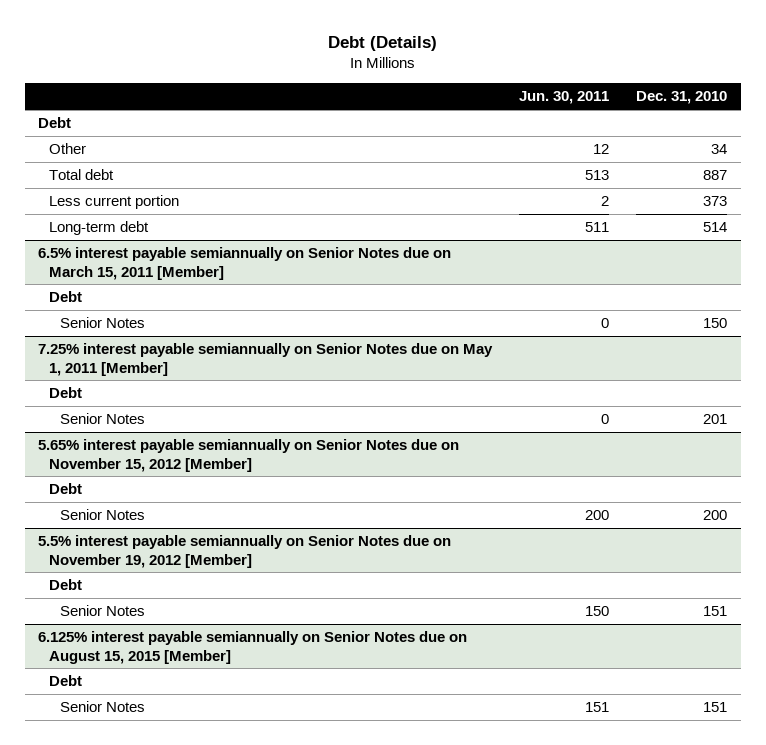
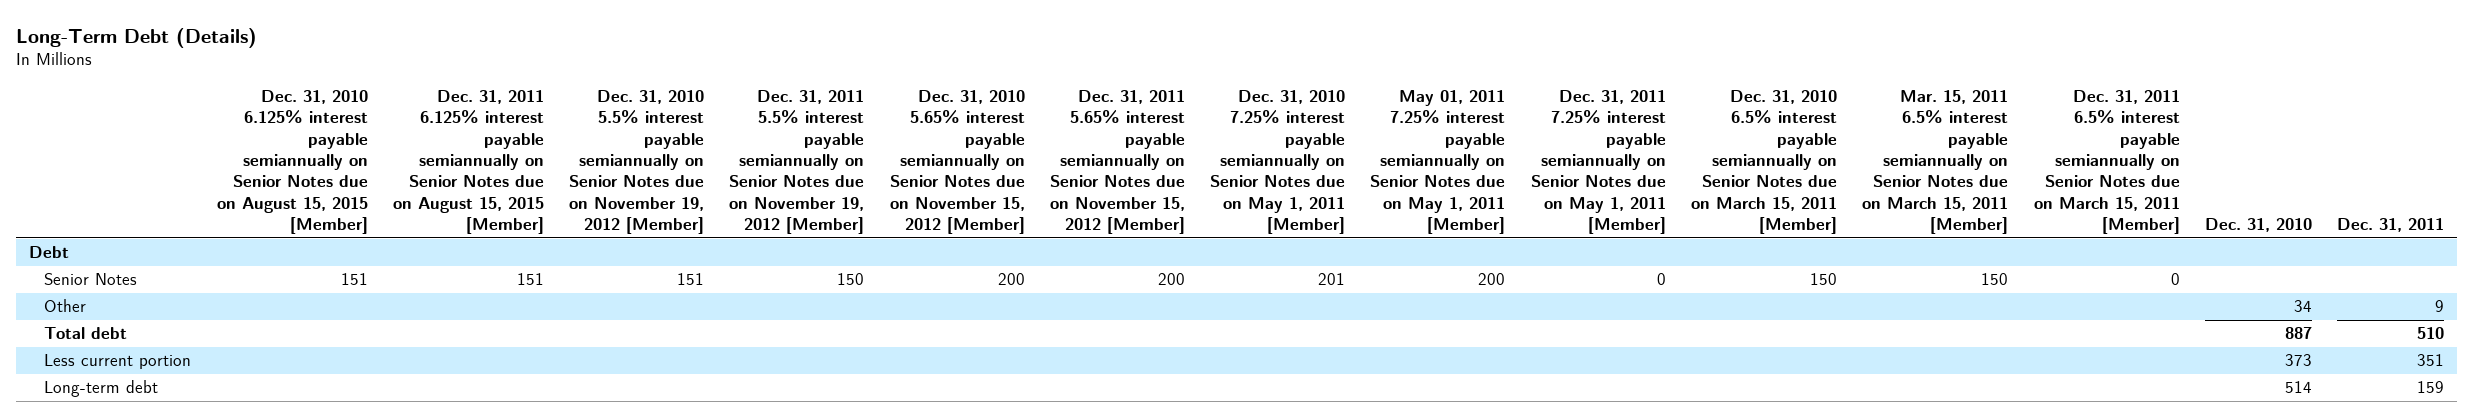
[327,36,437,52] Debt (Details) -> [16,27,258,48] Long-Term Debt (Details)
[519,91,610,105] Jun. 30, 2011 -> none
none -> [216,89,368,235] Dec. 31, 2010 6.125% interest payable semiannually on Senior Notes due on August 15, 2015 [Member]
none -> [392,89,544,235] Dec. 31, 2011 6.125% interest payable semiannually on Senior Notes due on August 15, 2015 [Member]
none -> [569,89,705,235] Dec. 31, 2010 5.5% interest payable semiannually on Senior Notes due on November 19, 2012 [Member]
none -> [729,89,865,235] Dec. 31, 2011 5.5% interest payable semiannually on Senior Notes due on November 19, 2012 [Member]
none -> [889,89,1025,235] Dec. 31, 2010 5.65% interest payable semiannually on Senior Notes due on November 15, 2012 [Member]
none -> [1049,89,1185,235] Dec. 31, 2011 5.65% interest payable semiannually on Senior Notes due on November 15, 2012 [Member]
none -> [1210,89,1346,235] Dec. 31, 2010 7.25% interest payable semiannually on Senior Notes due on May 1, 2011 [Member]
none -> [1370,89,1506,235] May 01, 2011 7.25% interest payable semiannually on Senior Notes due on May 1, 2011 [Member]
none -> [1530,89,1666,235] Dec. 31, 2011 7.25% interest payable semiannually on Senior Notes due on May 1, 2011 [Member]
none -> [1691,89,1838,235] Dec. 31, 2010 6.5% interest payable semiannually on Senior Notes due on March 15, 2011 [Member]
none -> [1862,89,2009,235] Mar. 15, 2011 6.5% interest payable semiannually on Senior Notes due on March 15, 2011 [Member]
none -> [2033,89,2180,235] Dec. 31, 2011 6.5% interest payable semiannually on Senior Notes due on March 15, 2011 [Member]
none -> [2337,218,2445,233] Dec. 31, 2011
none -> [44,273,138,286] Senior Notes
[38,247,452,280] 6.5% interest payable semiannually on Senior Notes due on March 15, 2011 [Member] -> none
[49,291,83,303] Debt -> none
[59,317,145,329] Senior Notes -> none
[38,343,494,376] 7.25% interest payable semiannually on Senior Notes due on May 1, 2011 [Member] -> none
[49,387,83,399] Debt -> none
[59,413,145,425] Senior Notes -> none
[38,439,460,472] 5.65% interest payable semiannually on Senior Notes due on November 15, 2012 [Member] -> none
[49,483,83,495] Debt -> none
[59,509,145,521] Senior Notes -> none
[38,535,452,568] 5.5% interest payable semiannually on Senior Notes due on November 19, 2012 [Member] -> none
[49,579,83,591] Debt -> none
[59,605,145,617] Senior Notes -> none
[38,631,468,664] 6.125% interest payable semiannually on Senior Notes due on August 15, 2015 [Member] -> none
[49,675,83,687] Debt -> none
[59,701,145,713] Senior Notes -> none

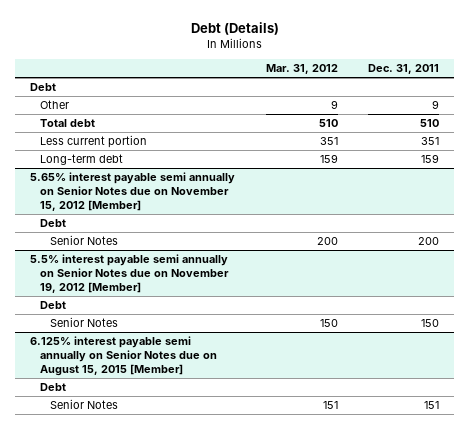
[16,27,258,48] Long-Term Debt (Details) -> [190,21,279,35] Debt (Details)
[216,89,368,235] Dec. 31, 2010 6.125% interest payable semiannually on Senior Notes due on August 15, 2015 [Member] -> none
[392,89,544,235] Dec. 31, 2011 6.125% interest payable semiannually on Senior Notes due on August 15, 2015 [Member] -> none
[569,89,705,235] Dec. 31, 2010 5.5% interest payable semiannually on Senior Notes due on November 19, 2012 [Member] -> none
[729,89,865,235] Dec. 31, 2011 5.5% interest payable semiannually on Senior Notes due on November 19, 2012 [Member] -> none
[889,89,1025,235] Dec. 31, 2010 5.65% interest payable semiannually on Senior Notes due on November 15, 2012 [Member] -> none
[1049,89,1185,235] Dec. 31, 2011 5.65% interest payable semiannually on Senior Notes due on November 15, 2012 [Member] -> none
[1210,89,1346,235] Dec. 31, 2010 7.25% interest payable semiannually on Senior Notes due on May 1, 2011 [Member] -> none
[1370,89,1506,235] May 01, 2011 7.25% interest payable semiannually on Senior Notes due on May 1, 2011 [Member] -> none
[1530,89,1666,235] Dec. 31, 2011 7.25% interest payable semiannually on Senior Notes due on May 1, 2011 [Member] -> none
[1691,89,1838,235] Dec. 31, 2010 6.5% interest payable semiannually on Senior Notes due on March 15, 2011 [Member] -> none
[1862,89,2009,235] Mar. 15, 2011 6.5% interest payable semiannually on Senior Notes due on March 15, 2011 [Member] -> none
[2033,89,2180,235] Dec. 31, 2011 6.5% interest payable semiannually on Senior Notes due on March 15, 2011 [Member] -> none
[2204,218,2312,233] Dec. 31, 2010 -> none
none -> [265,64,338,75] Mar. 31, 2012
[44,273,138,286] Senior Notes -> none
none -> [30,172,236,212] 5.65% interest payable semi annually on Senior Notes due on November 15, 2012 [Member]
none -> [40,219,67,228] Debt
none -> [50,235,119,246] Senior Notes
none -> [30,254,230,294] 5.5% interest payable semi annually on Senior Notes due on November 19, 2012 [Member]
none -> [40,301,67,310] Debt
none -> [50,317,119,328] Senior Notes
none -> [30,336,218,377] 6.125% interest payable semi annually on Senior Notes due on August 15, 2015 [Member]
none -> [40,383,67,392] Debt
none -> [50,399,119,410] Senior Notes

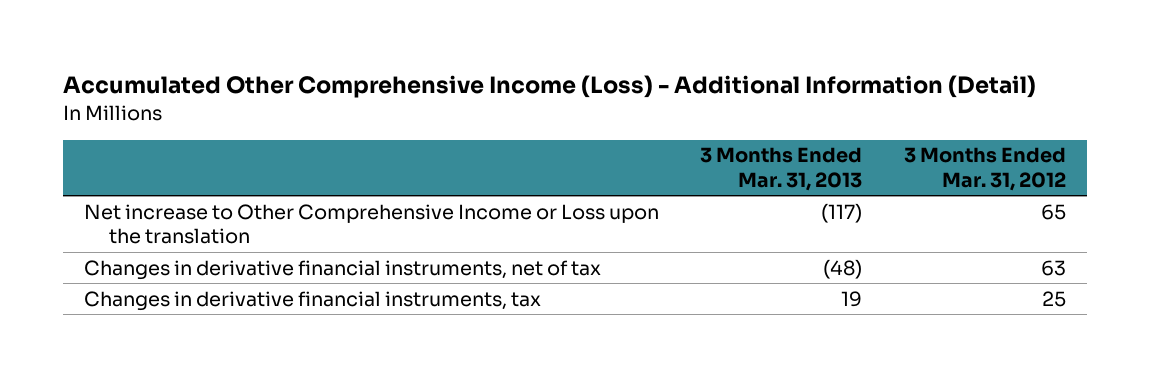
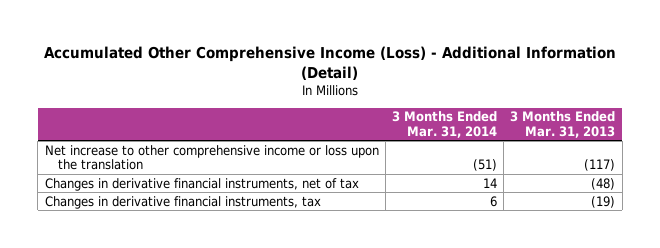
[904,147,1067,192] 3 Months Ended Mar. 31, 2012 -> none
none -> [392,111,498,139] 3 Months Ended Mar. 31, 2014
[83,203,659,245] Net increase to Other Comprehensive Income or Loss upon the translation -> [44,144,379,171] Net increase to other comprehensive income or loss upon the translation
[841,290,863,307] 19 -> [591,195,616,208] (19)

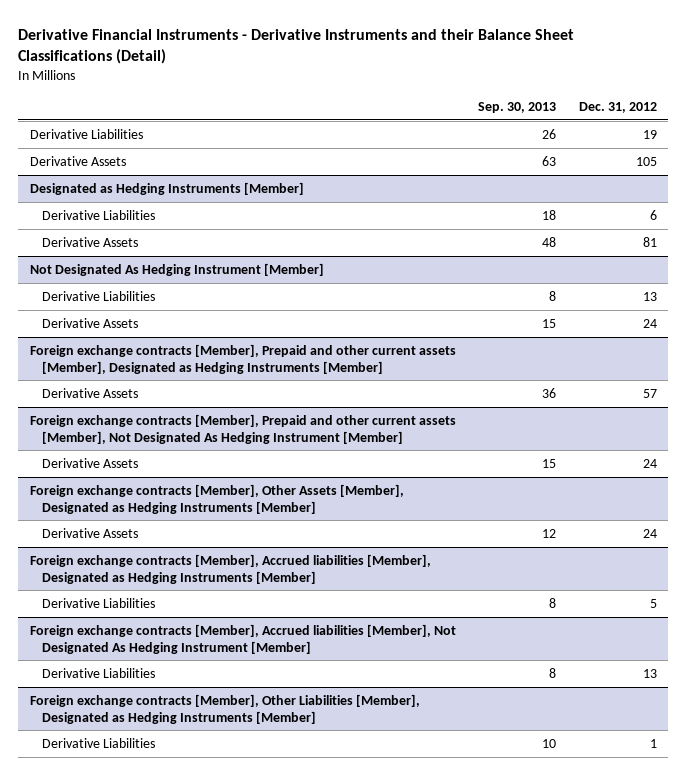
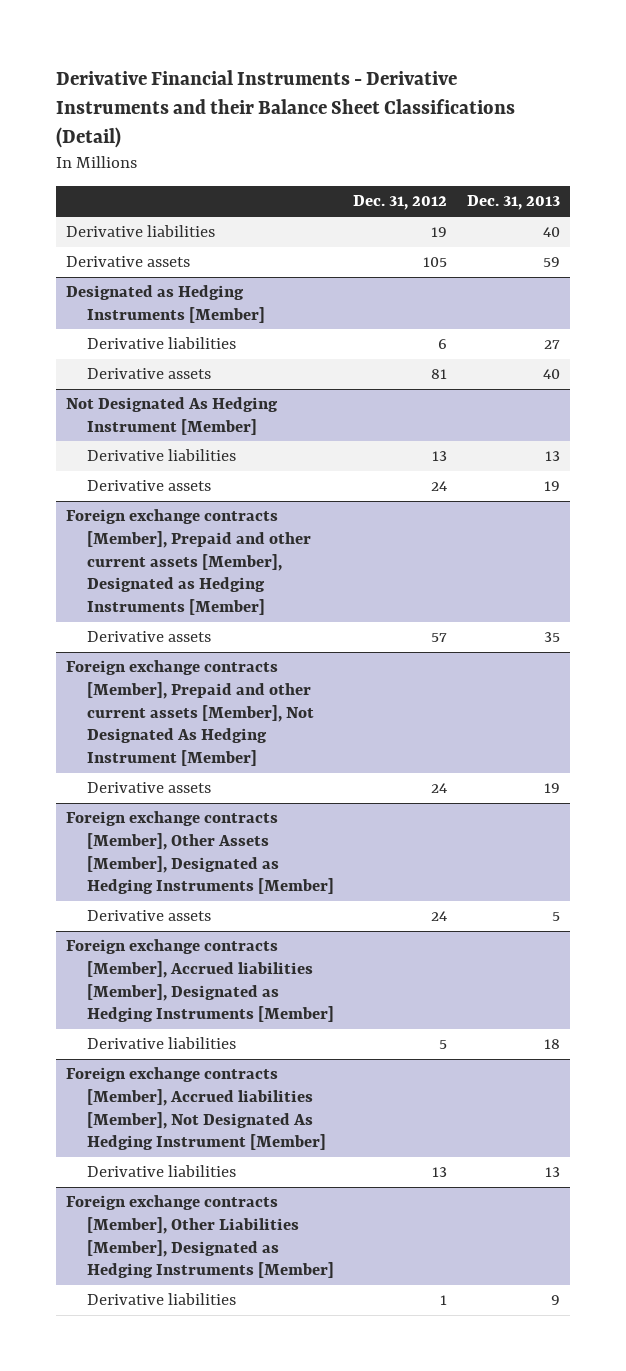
[478,102,557,114] Sep. 30, 2013 -> none
none -> [466,195,560,211] Dec. 31, 2013
[29,128,143,139] Derivative Liabilities -> [66,225,216,238] Derivative liabilities
[29,155,126,166] Derivative Assets -> [66,256,191,268] Derivative assets
[41,209,155,220] Derivative Liabilities -> [86,337,236,350] Derivative liabilities
[41,236,138,247] Derivative Assets -> [86,368,211,380] Derivative assets
[41,290,155,301] Derivative Liabilities -> [86,449,236,462] Derivative liabilities
[41,317,138,328] Derivative Assets -> [86,480,211,492] Derivative assets
[41,387,138,398] Derivative Assets -> [86,631,211,643] Derivative assets
[41,457,138,468] Derivative Assets -> [86,782,211,794] Derivative assets
[41,527,138,538] Derivative Assets -> [86,910,211,922] Derivative assets
[41,597,155,608] Derivative Liabilities -> [86,1037,236,1050] Derivative liabilities
[41,667,155,678] Derivative Liabilities -> [86,1165,236,1178] Derivative liabilities
[41,737,155,748] Derivative Liabilities -> [86,1293,236,1306] Derivative liabilities

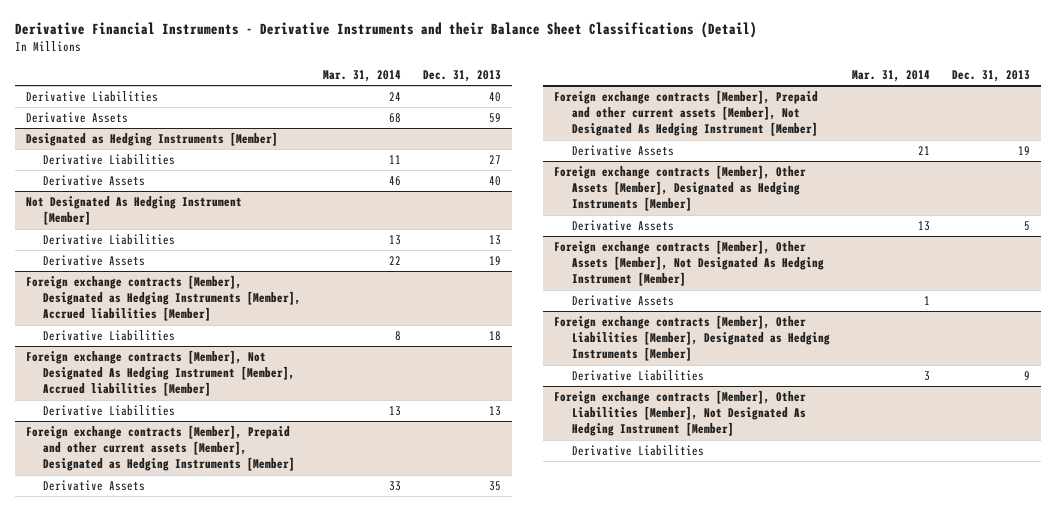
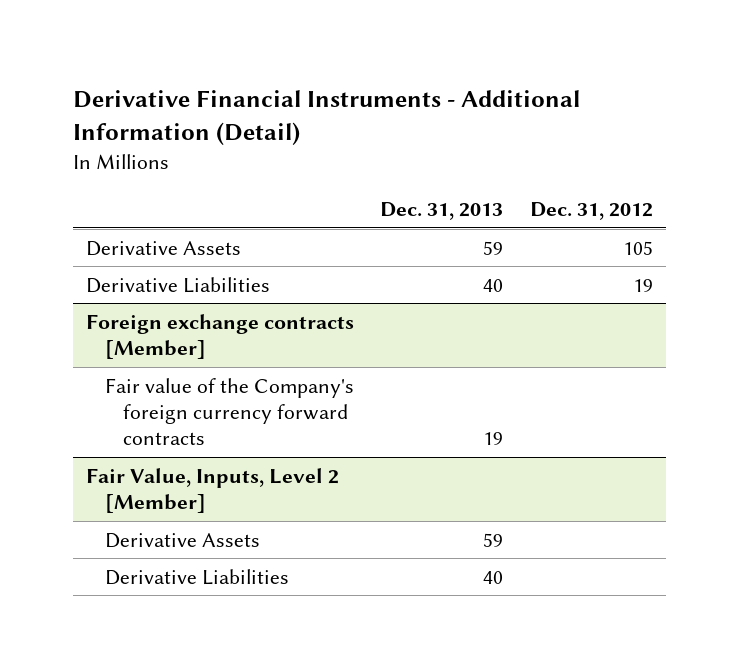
[15,22,758,39] Derivative Financial Instruments - Derivative Instruments and their Balance Sheet Classifications (Detail) -> [73,89,581,146] Derivative Financial Instruments - Additional Information (Detail)
[323,69,402,82] Mar. 31, 2014 -> none
none -> [529,202,653,221] Dec. 31, 2012
none -> [86,240,242,256] Derivative Assets
none -> [86,313,355,359] Foreign exchange contracts [Member]
none -> [104,377,354,446] Fair value of the Company's foreign currency forward contracts
none -> [86,467,340,513] Fair Value, Inputs, Level 2 [Member]
[26,132,279,147] Designated as Hedging Instruments [Member] -> none
[43,175,146,187] Derivative Assets -> none
[26,196,243,226] Not Designated As Hedging Instrument [Member] -> none
[43,234,176,246] Derivative Liabilities -> none
[43,255,146,267] Derivative Assets -> none
[26,275,302,322] Foreign exchange contracts [Member], Designated as Hedging Instruments [Member], Accrued liabilities [Member] -> none
[43,330,176,342] Derivative Liabilities -> none
[26,350,296,397] Foreign exchange contracts [Member], Not Designated As Hedging Instrument [Member], Accrued liabilities [Member] -> none
[43,405,176,417] Derivative Liabilities -> none
[26,425,296,472] Foreign exchange contracts [Member], Prepaid and other current assets [Member], Designated as Hedging Instruments [Member] -> none
[43,480,146,492] Derivative Assets -> none
[554,90,819,137] Foreign exchange contracts [Member], Prepaid and other current assets [Member], Not Designated As Hedging Instrument [Member] -> none
[571,145,674,157] Derivative Assets -> none
[554,165,807,212] Foreign exchange contracts [Member], Other Assets [Member], Designated as Hedging Instruments [Member] -> none
[571,220,674,232] Derivative Assets -> none
[554,240,824,287] Foreign exchange contracts [Member], Other Assets [Member], Not Designated As Hedging Instrument [Member] -> none
[571,295,674,307] Derivative Assets -> none
[554,315,830,362] Foreign exchange contracts [Member], Other Liabilities [Member], Designated as Hedging Instruments [Member] -> none
[571,370,704,382] Derivative Liabilities -> none
[554,390,807,437] Foreign exchange contracts [Member], Other Liabilities [Member], Not Designated As Hedging Instrument [Member] -> none
[571,445,704,457] Derivative Liabilities -> none
[489,155,502,165] 27 -> [483,570,504,584] 40

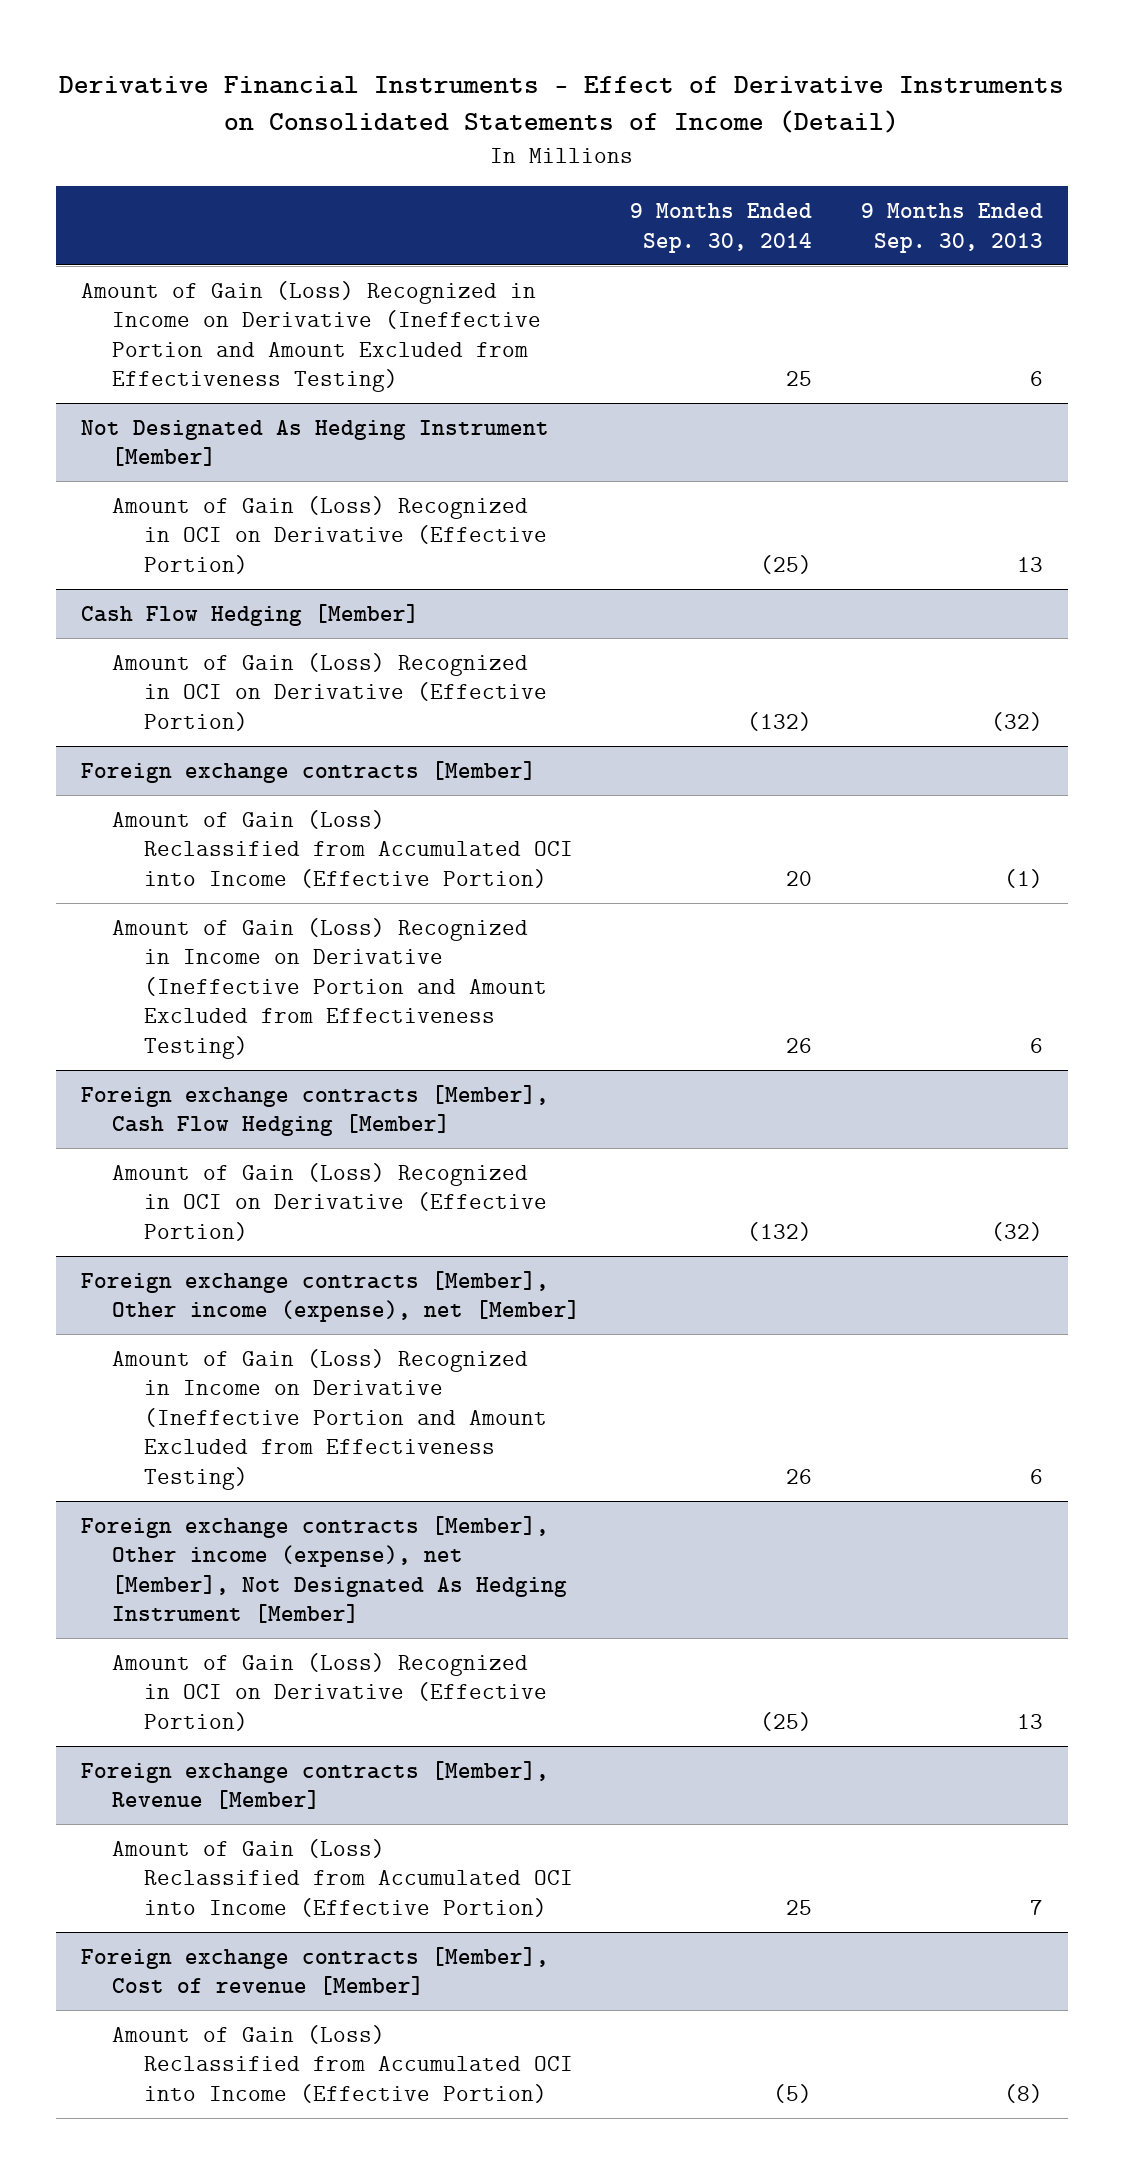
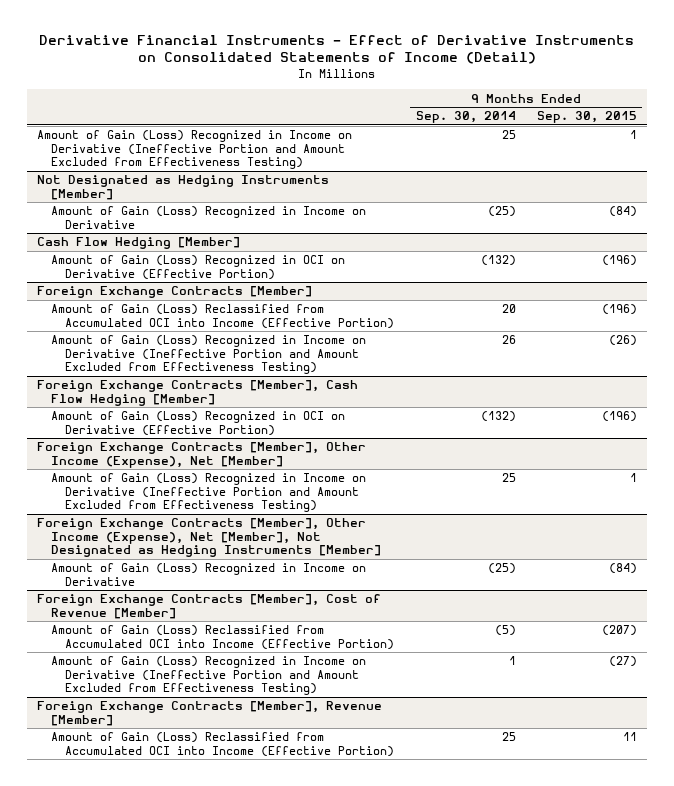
[860,203,1043,253] 9 Months Ended Sep. 30, 2013 -> none
none -> [536,111,637,124] Sep. 30, 2015
[81,419,550,467] Not Designated As Hedging Instrument [Member] -> [37,175,330,200] Not Designated as Hedging Instruments [Member]
[112,495,547,574] Amount of Gain (Loss) Recognized in OCI on Derivative (Effective Portion) -> [51,206,367,229] Amount of Gain (Loss) Recognized in Income on Derivative
[81,760,537,783] Foreign exchange contracts [Member] -> [37,286,313,299] Foreign Exchange Contracts [Member]
[81,1084,550,1137] Foreign exchange contracts [Member], Cash Flow Hedging [Member] -> [37,380,359,406] Foreign Exchange Contracts [Member], Cash Flow Hedging [Member]
[81,1760,550,1810] Foreign exchange contracts [Member], Revenue [Member] -> none
[112,1838,573,1917] Amount of Gain (Loss) Reclassified from Accumulated OCI into Income (Effective Portion) -> none
[81,1270,581,1323] Foreign exchange contracts [Member], Other income (expense), net [Member] -> [37,442,367,468] Foreign Exchange Contracts [Member], Other Income (Expense), Net [Member]
[785,1468,812,1484] 26 -> [501,473,516,483] 25
[81,1515,568,1624] Foreign exchange contracts [Member], Other income (expense), net [Member], Not Designated As Hedging Instrument [Member] -> [37,518,382,558] Foreign Exchange Contracts [Member], Other Income (Expense), Net [Member], Not Designated as Hedging Instruments [Member]
[112,1652,547,1731] Amount of Gain (Loss) Recognized in OCI on Derivative (Effective Portion) -> [51,563,367,586] Amount of Gain (Loss) Recognized in Income on Derivative
[81,1946,550,1996] Foreign exchange contracts [Member], Cost of revenue [Member] -> [37,594,382,619] Foreign Exchange Contracts [Member], Cost of Revenue [Member]
none -> [51,656,367,696] Amount of Gain (Loss) Recognized in Income on Derivative (Ineffective Portion and Amount Excluded from Effectiveness Testing)
none -> [37,701,383,726] Foreign Exchange Contracts [Member], Revenue [Member]
none -> [51,732,395,757] Amount of Gain (Loss) Reclassified from Accumulated OCI into Income (Effective Portion)

